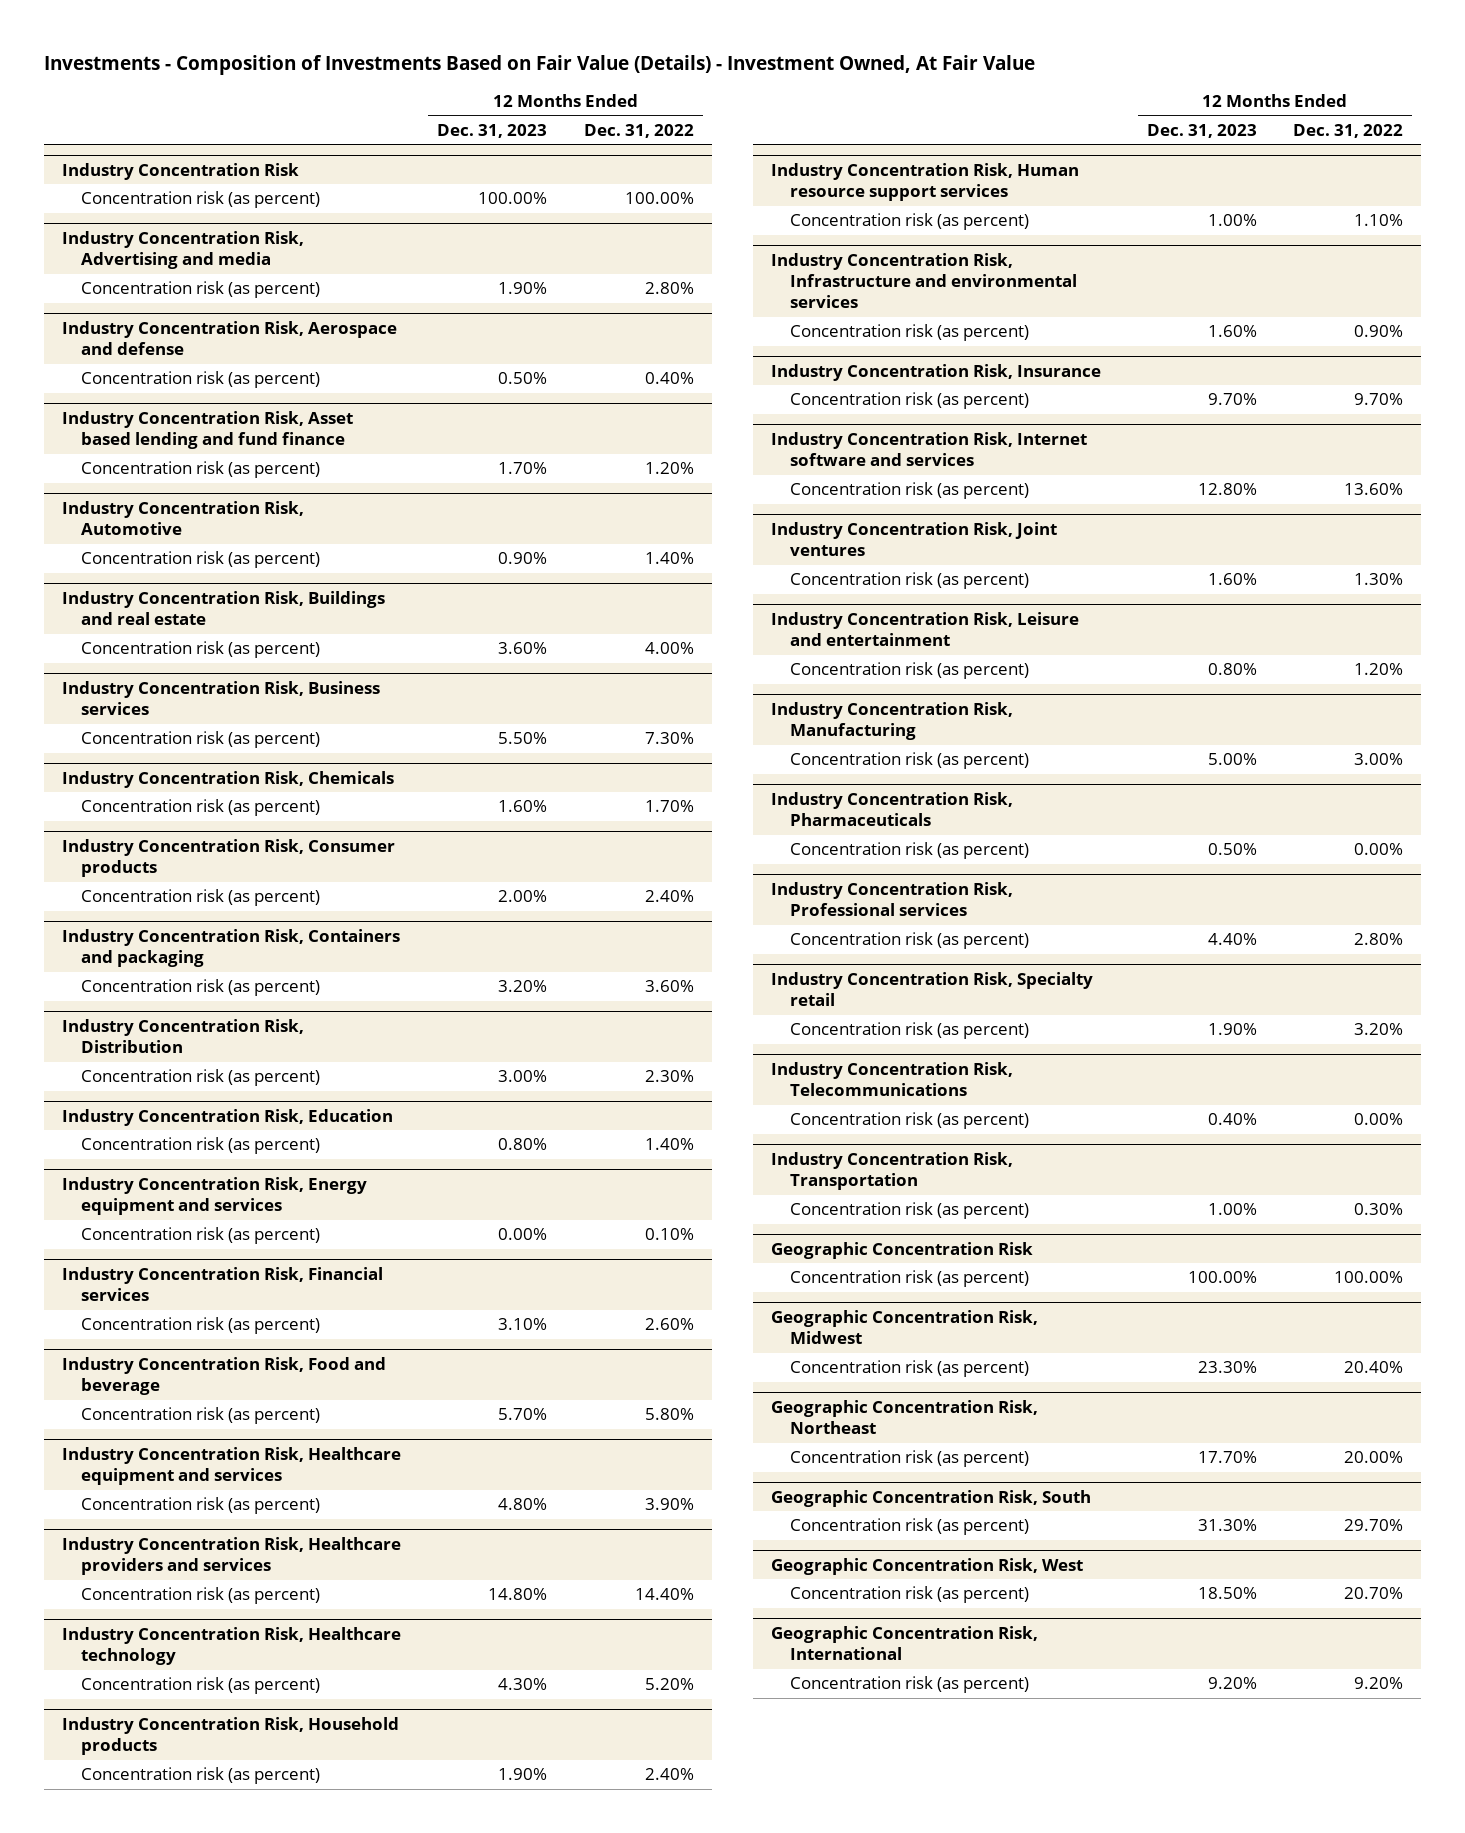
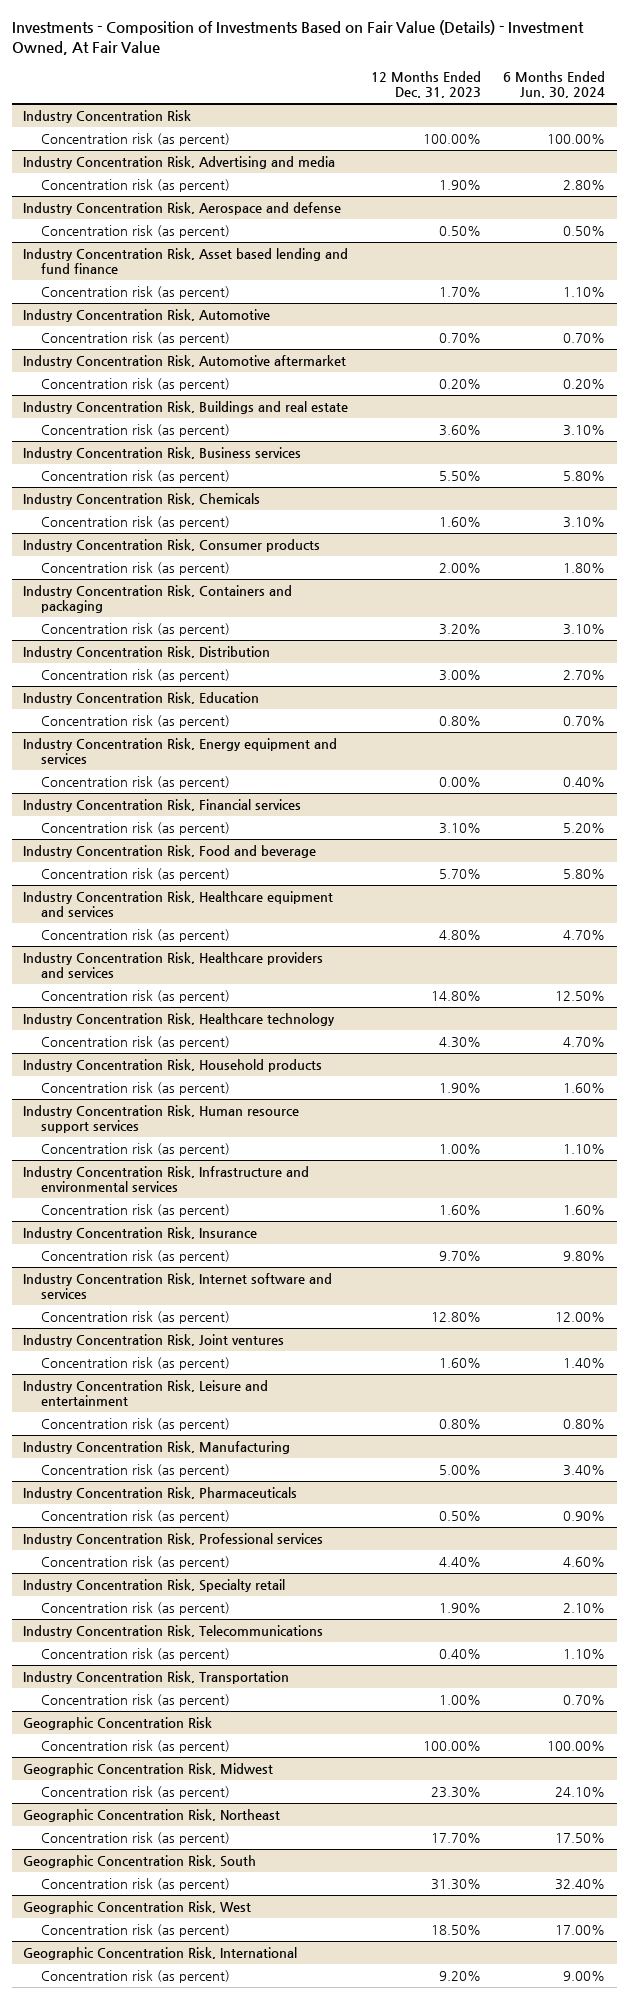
[583,123,694,138] Dec. 31, 2022 -> none
none -> [503,71,606,99] 6 Months Ended Jun. 30, 2024
[498,552,548,565] 0.90% -> [438,333,481,344] 0.70%
none -> [22,355,346,369] Industry Concentration Risk, Automotive aftermarket
none -> [41,378,231,392] Concentration risk (as percent)

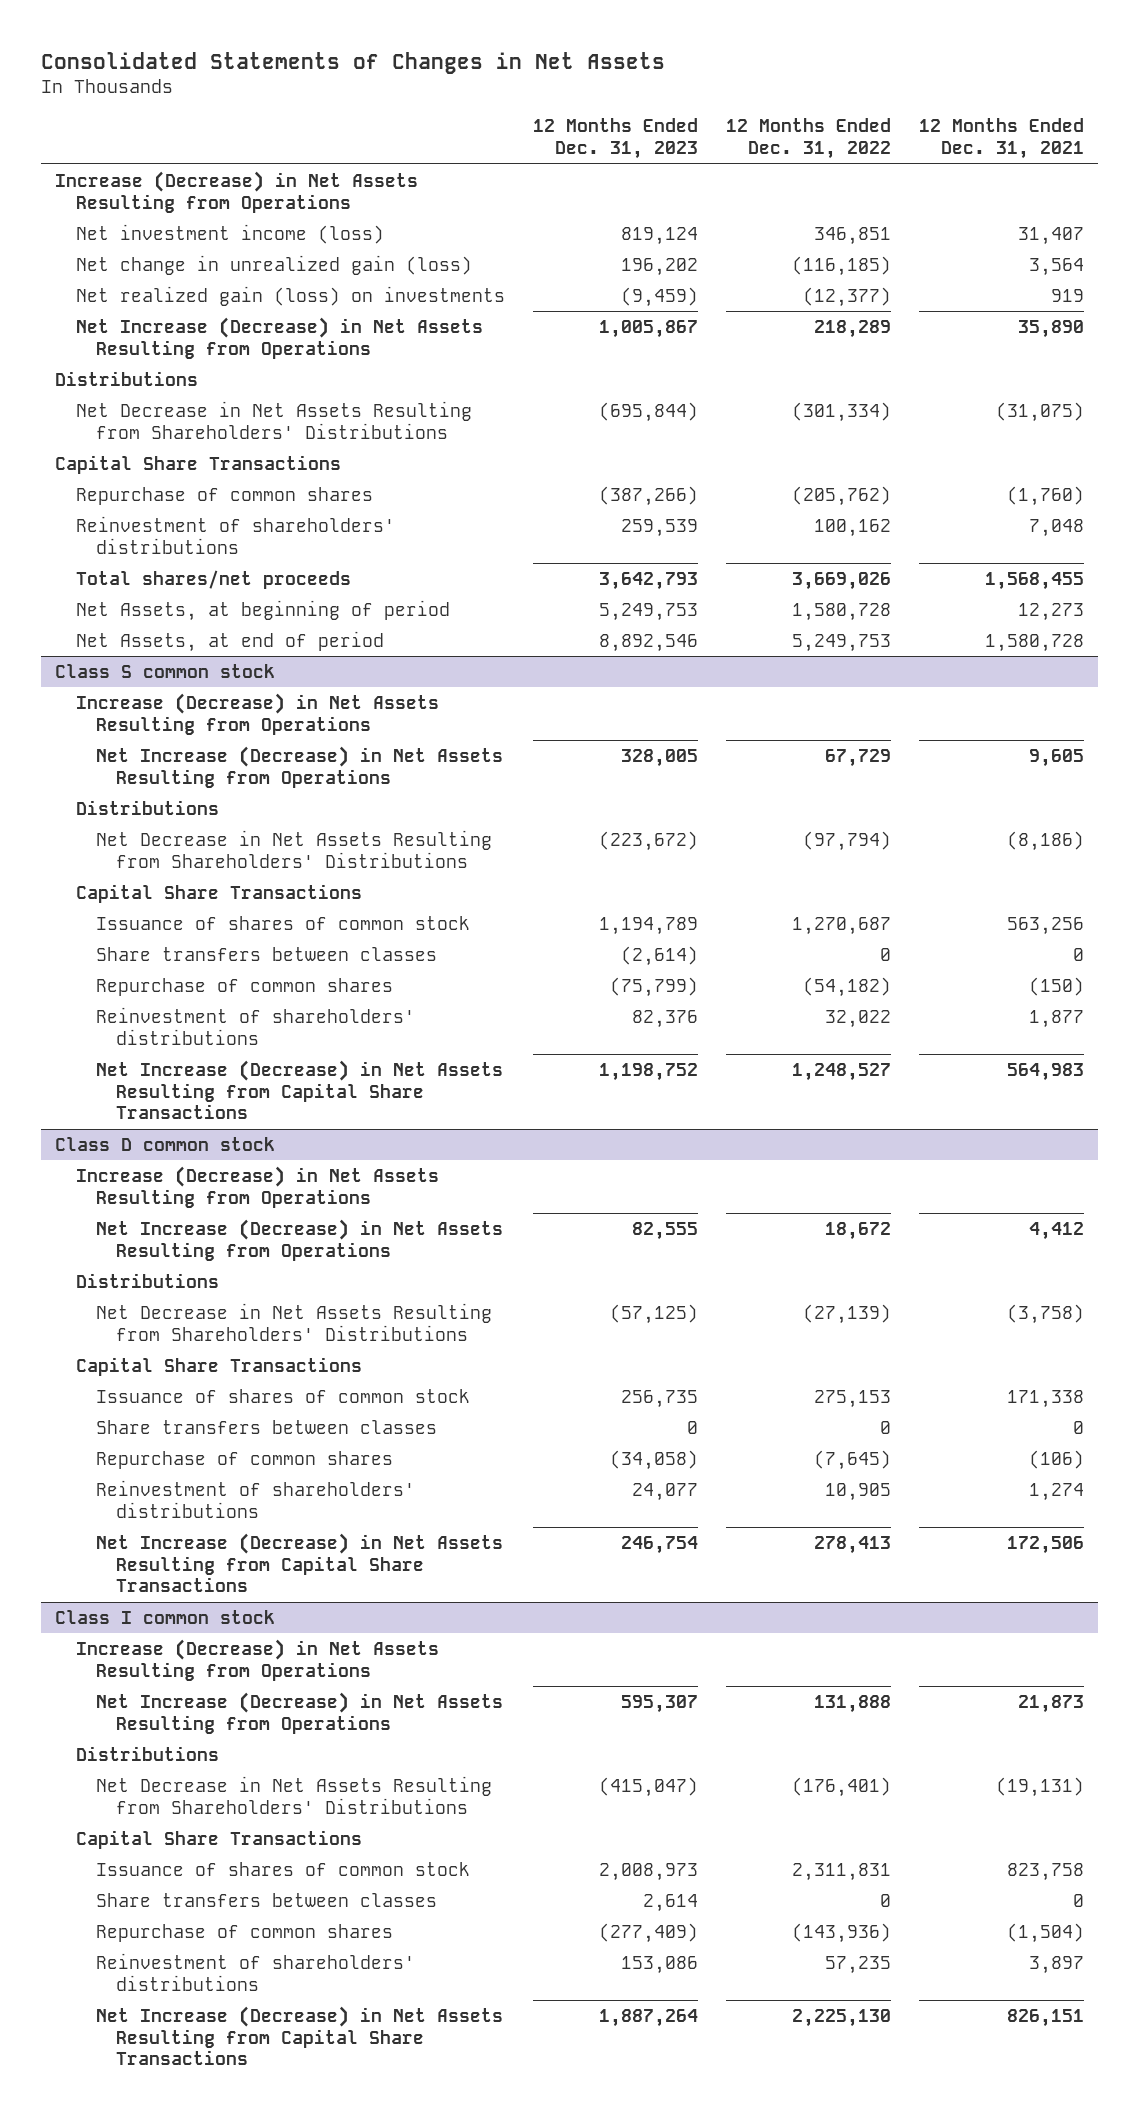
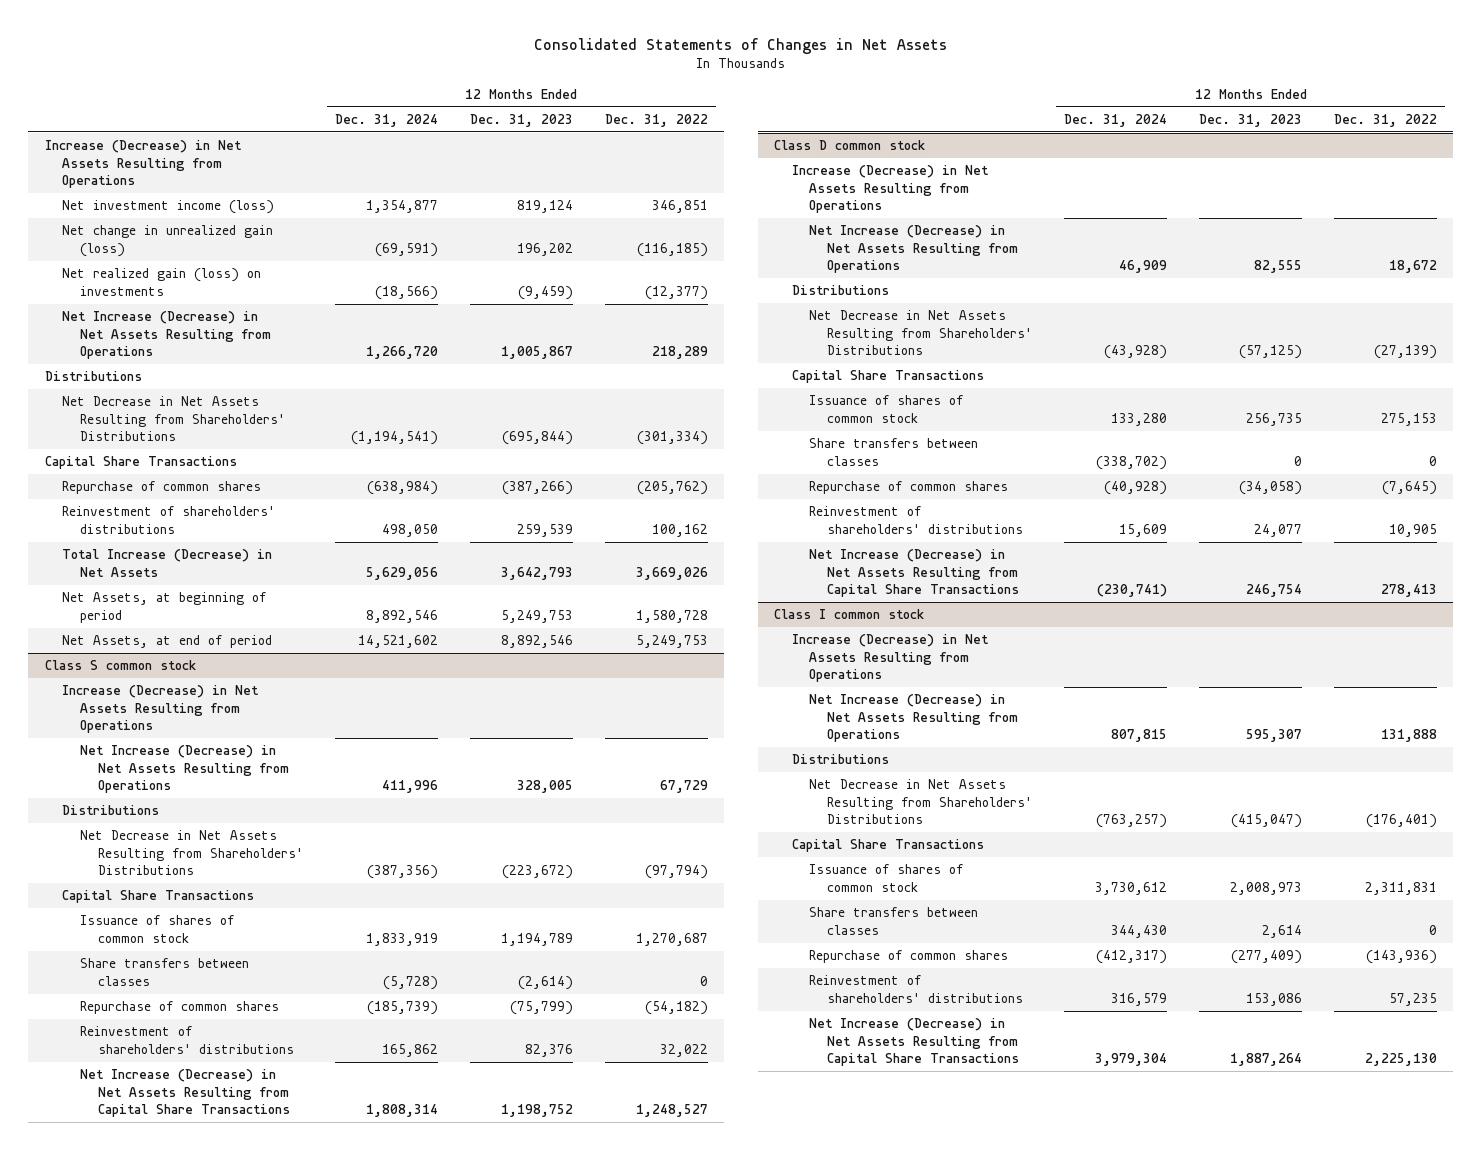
[919,118,1085,160] 12 Months Ended Dec. 31, 2021 -> none
none -> [334,113,438,127] Dec. 31, 2024
[75,569,351,589] Total shares/net proceeds -> [62,549,273,577] Total Increase (Decrease) in Net Assets

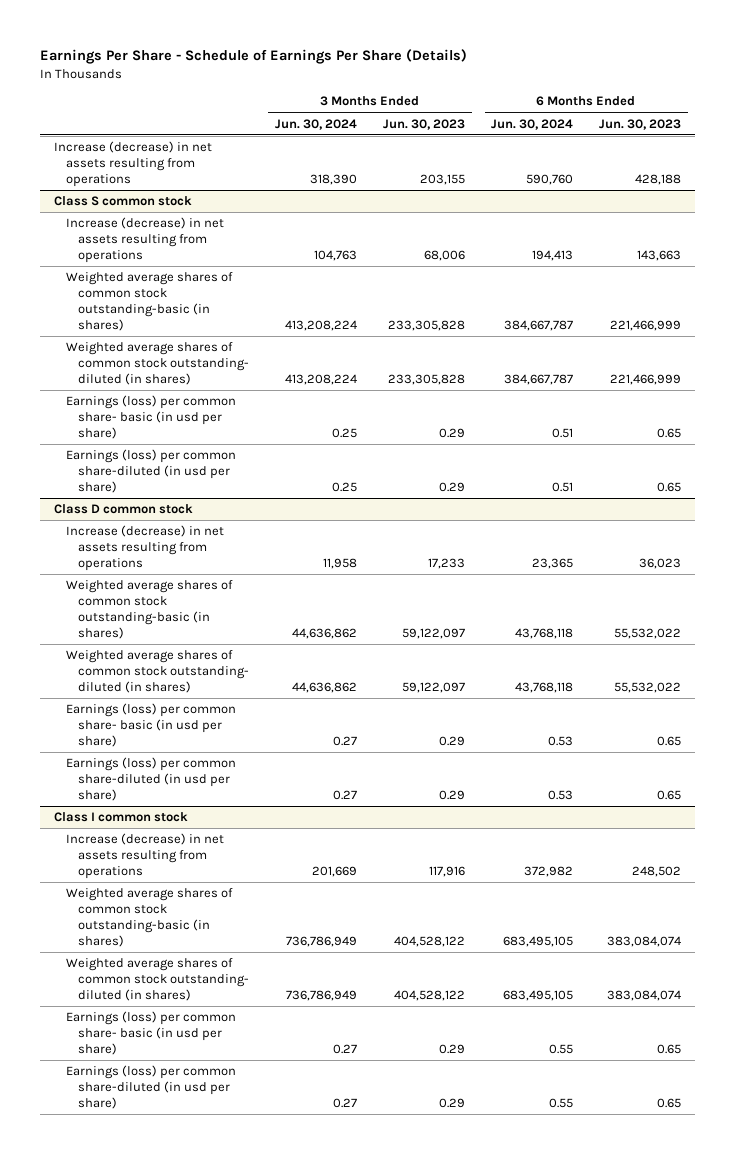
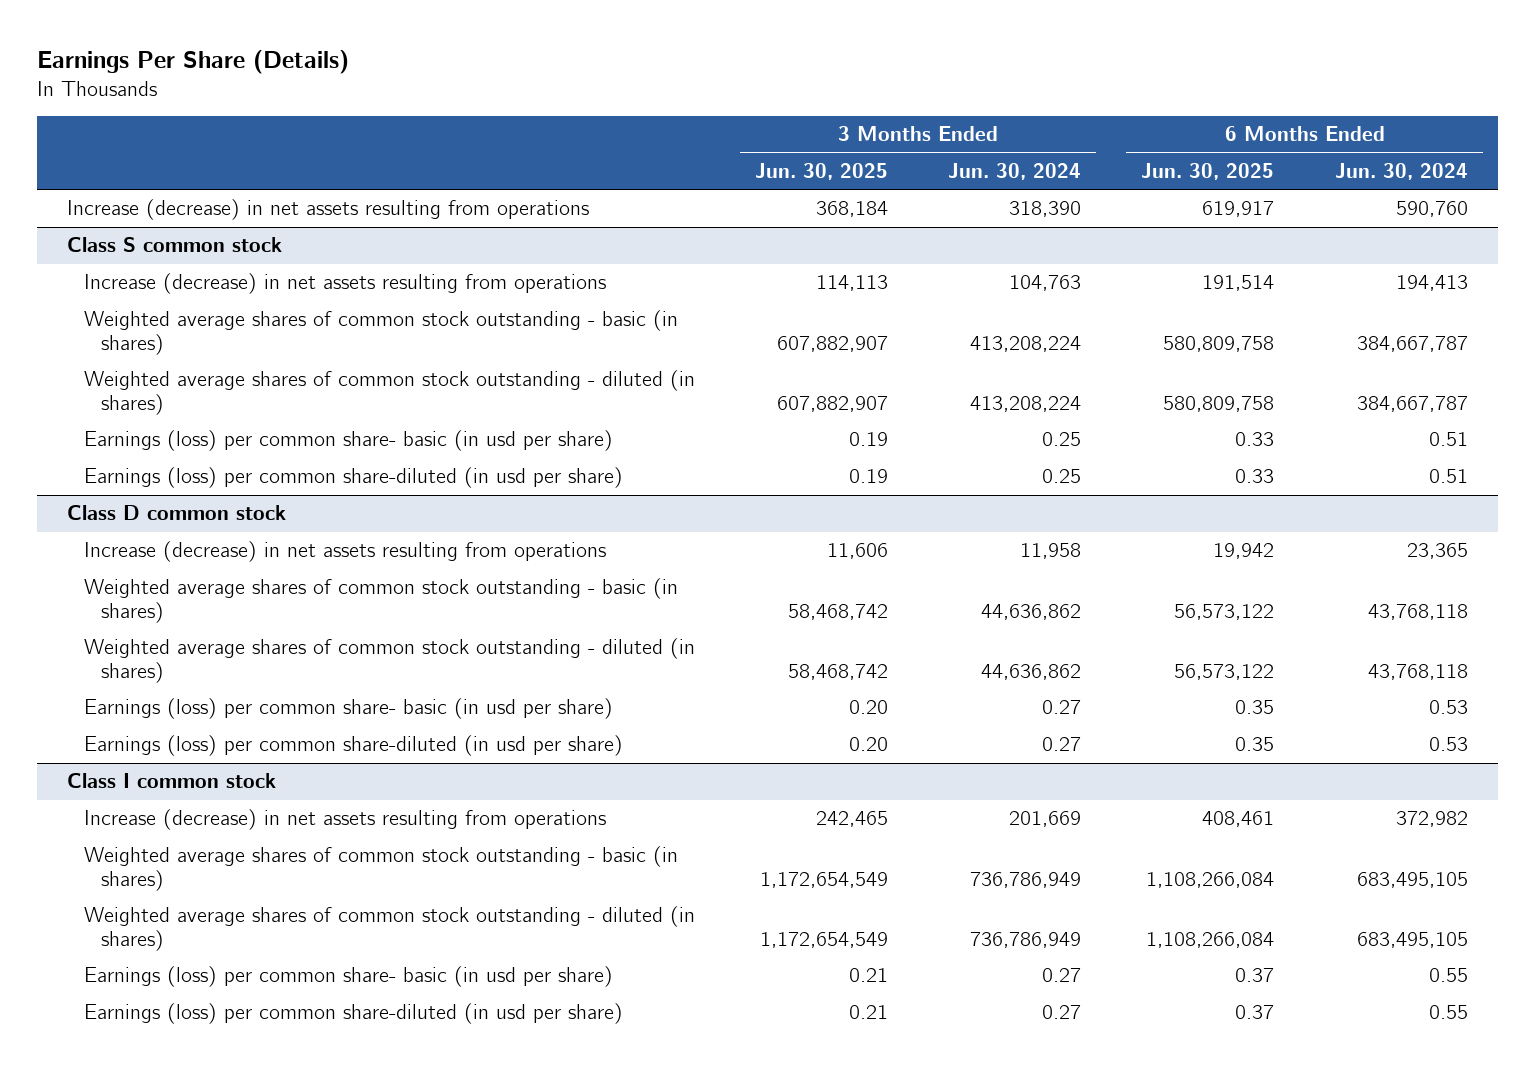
[40,49,468,65] Earnings Per Share - Schedule of Earnings Per Share (Details) -> [36,50,349,75] Earnings Per Share (Details)
[383,118,466,130] Jun. 30, 2023 -> none
[599,118,682,130] Jun. 30, 2023 -> none
none -> [755,162,889,180] Jun. 30, 2025
none -> [1141,162,1275,180] Jun. 30, 2025
[65,272,233,332] Weighted average shares of common stock outstanding-basic (in shares) -> [83,310,678,356] Weighted average shares of common stock outstanding - basic (in shares)
[65,342,249,386] Weighted average shares of common stock outstanding- diluted (in shares) -> [83,370,695,416] Weighted average shares of common stock outstanding - diluted (in shares)
[65,580,233,640] Weighted average shares of common stock outstanding-basic (in shares) -> [83,578,678,624] Weighted average shares of common stock outstanding - basic (in shares)
[65,650,249,694] Weighted average shares of common stock outstanding- diluted (in shares) -> [83,638,695,684] Weighted average shares of common stock outstanding - diluted (in shares)
[65,888,233,948] Weighted average shares of common stock outstanding-basic (in shares) -> [83,846,678,892] Weighted average shares of common stock outstanding - basic (in shares)
[65,958,249,1002] Weighted average shares of common stock outstanding- diluted (in shares) -> [83,906,695,952] Weighted average shares of common stock outstanding - diluted (in shares)

